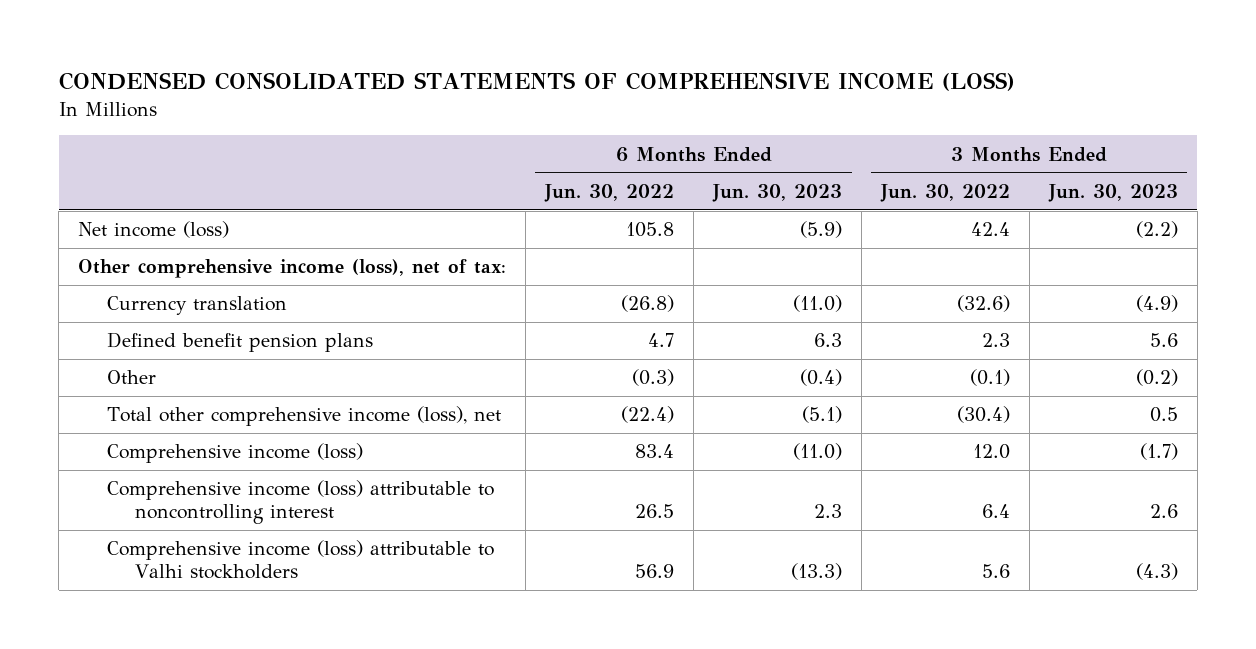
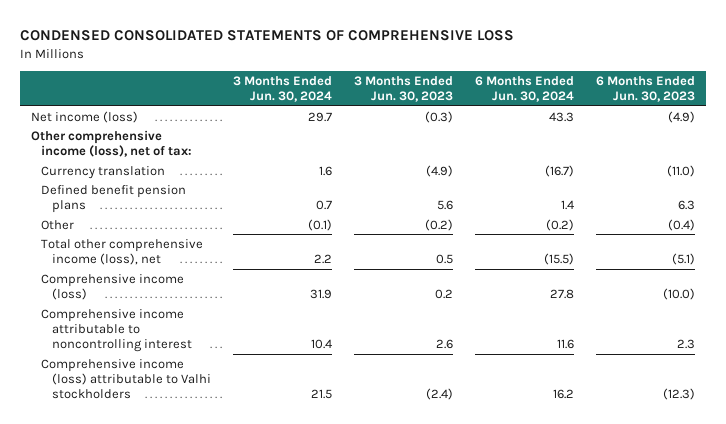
[58,72,1015,92] CONDENSED CONSOLIDATED STATEMENTS OF COMPREHENSIVE INCOME (LOSS) -> [20,30,515,42] CONDENSED CONSOLIDATED STATEMENTS OF COMPREHENSIVE LOSS
[544,184,675,203] Jun. 30, 2022 -> none
[879,184,1010,203] Jun. 30, 2022 -> none
none -> [232,75,332,103] 3 Months Ended Jun. 30, 2024
none -> [474,75,574,103] 6 Months Ended Jun. 30, 2024
[799,221,842,239] (5.9) -> [667,110,695,123] (4.9)
[1135,221,1178,239] (2.2) -> [424,110,453,123] (0.3)
[792,443,842,461] (11.0) -> [662,288,695,301] (10.0)
[1139,443,1178,461] (1.7) -> [434,289,453,300] 0.2
[106,480,494,525] Comprehensive income (loss) attributable to noncontrolling interest -> [41,308,192,353] Comprehensive income attributable to noncontrolling interest
[790,563,842,581] (13.3) -> [662,388,695,401] (12.3)
[1135,563,1178,581] (4.3) -> [425,388,453,401] (2.4)

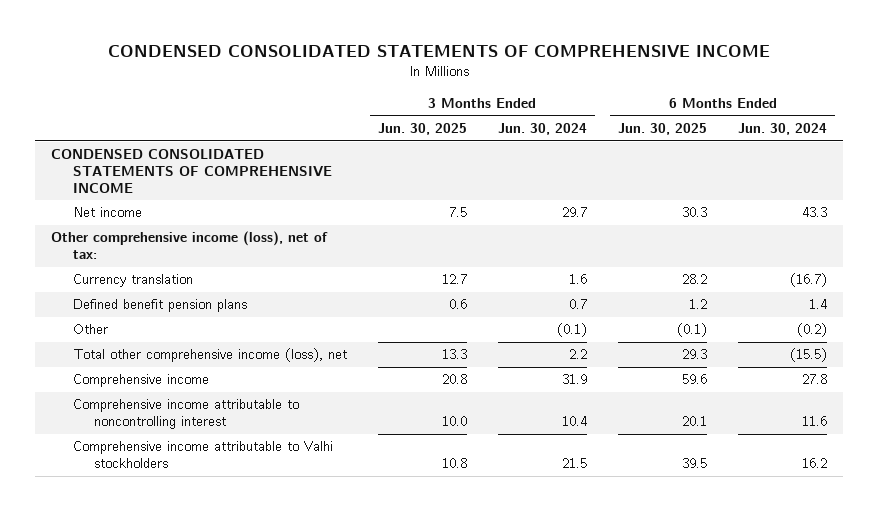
[20,30,515,42] CONDENSED CONSOLIDATED STATEMENTS OF COMPREHENSIVE LOSS -> [108,45,771,58] CONDENSED CONSOLIDATED STATEMENTS OF COMPREHENSIVE INCOME
[353,75,453,103] 3 Months Ended Jun. 30, 2023 -> none
[595,75,695,103] 6 Months Ended Jun. 30, 2023 -> none
none -> [377,122,467,135] Jun. 30, 2025
none -> [618,122,708,135] Jun. 30, 2025
none -> [50,149,332,193] CONDENSED CONSOLIDATED STATEMENTS OF COMPREHENSIVE INCOME
[31,110,139,123] Net income (loss) -> [72,207,142,218] Net income
[41,273,185,301] Comprehensive income (loss) -> [72,374,209,388] Comprehensive income
[41,358,211,400] Comprehensive income (loss) attributable to Valhi stockholders -> [72,441,333,468] Comprehensive income attributable to Valhi stockholders

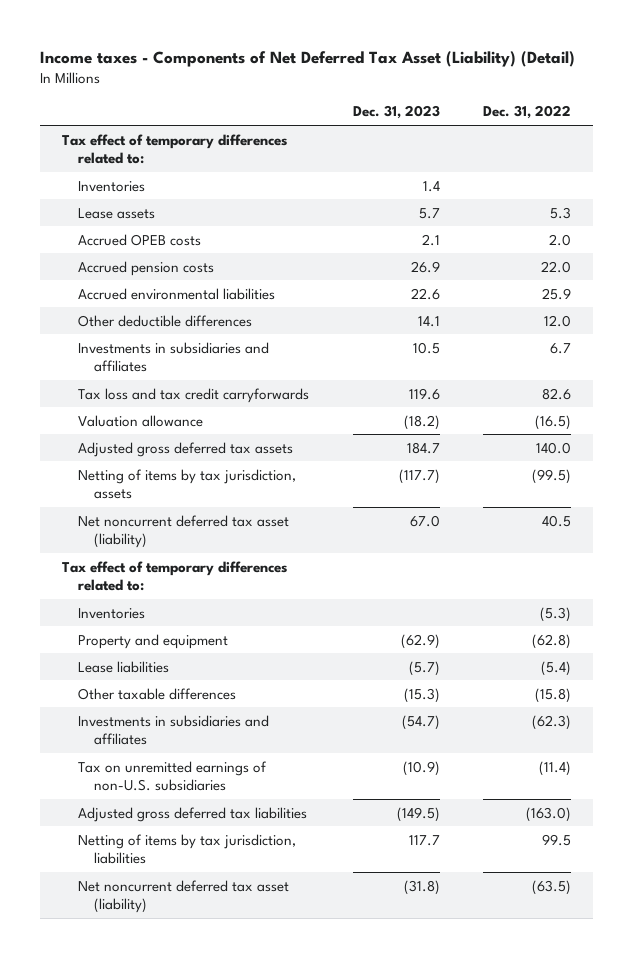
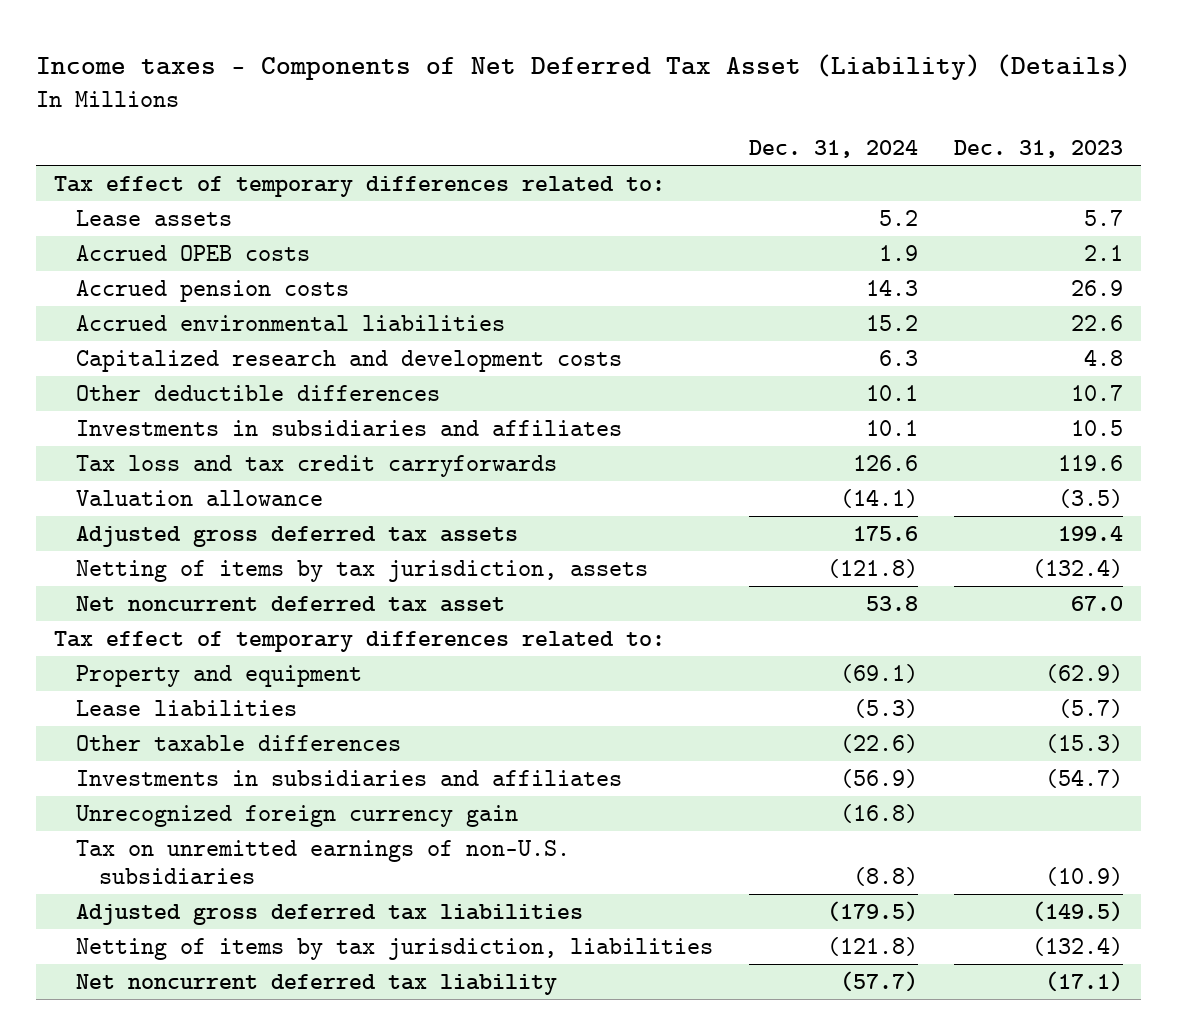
[40,51,576,68] Income taxes - Components of Net Deferred Tax Asset (Liability) (Detail) -> [36,53,1132,80] Income taxes - Components of Net Deferred Tax Asset (Liability) (Details)
[483,105,572,120] Dec. 31, 2022 -> none
none -> [749,140,919,159] Dec. 31, 2024
[77,180,145,192] Inventories -> none
none -> [76,349,623,372] Capitalized research and development costs
[417,315,440,327] 14.1 -> [1071,384,1124,401] 10.7
[403,414,440,430] (18.2) -> [1058,488,1124,508] (3.5)
[406,441,440,454] 184.7 -> [1058,525,1124,541] 199.4
[398,468,440,484] (117.7) -> [1032,558,1124,578] (132.4)
[77,514,289,548] Net noncurrent deferred tax asset (liability) -> [76,595,506,612] Net noncurrent deferred tax asset
[77,607,145,619] Inventories -> none
none -> [76,804,519,827] Unrecognized foreign currency gain
[408,834,440,846] 117.7 -> [1032,936,1124,956] (132.4)
[77,879,289,913] Net noncurrent deferred tax asset (liability) -> [76,973,558,995] Net noncurrent deferred tax liability
[403,879,440,895] (31.8) -> [1045,970,1124,992] (17.1)

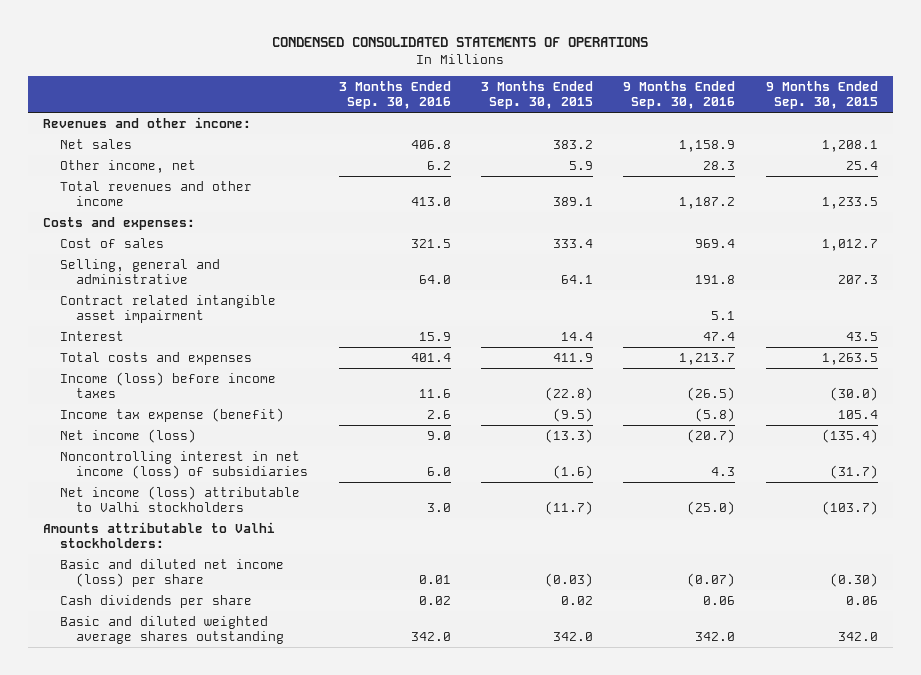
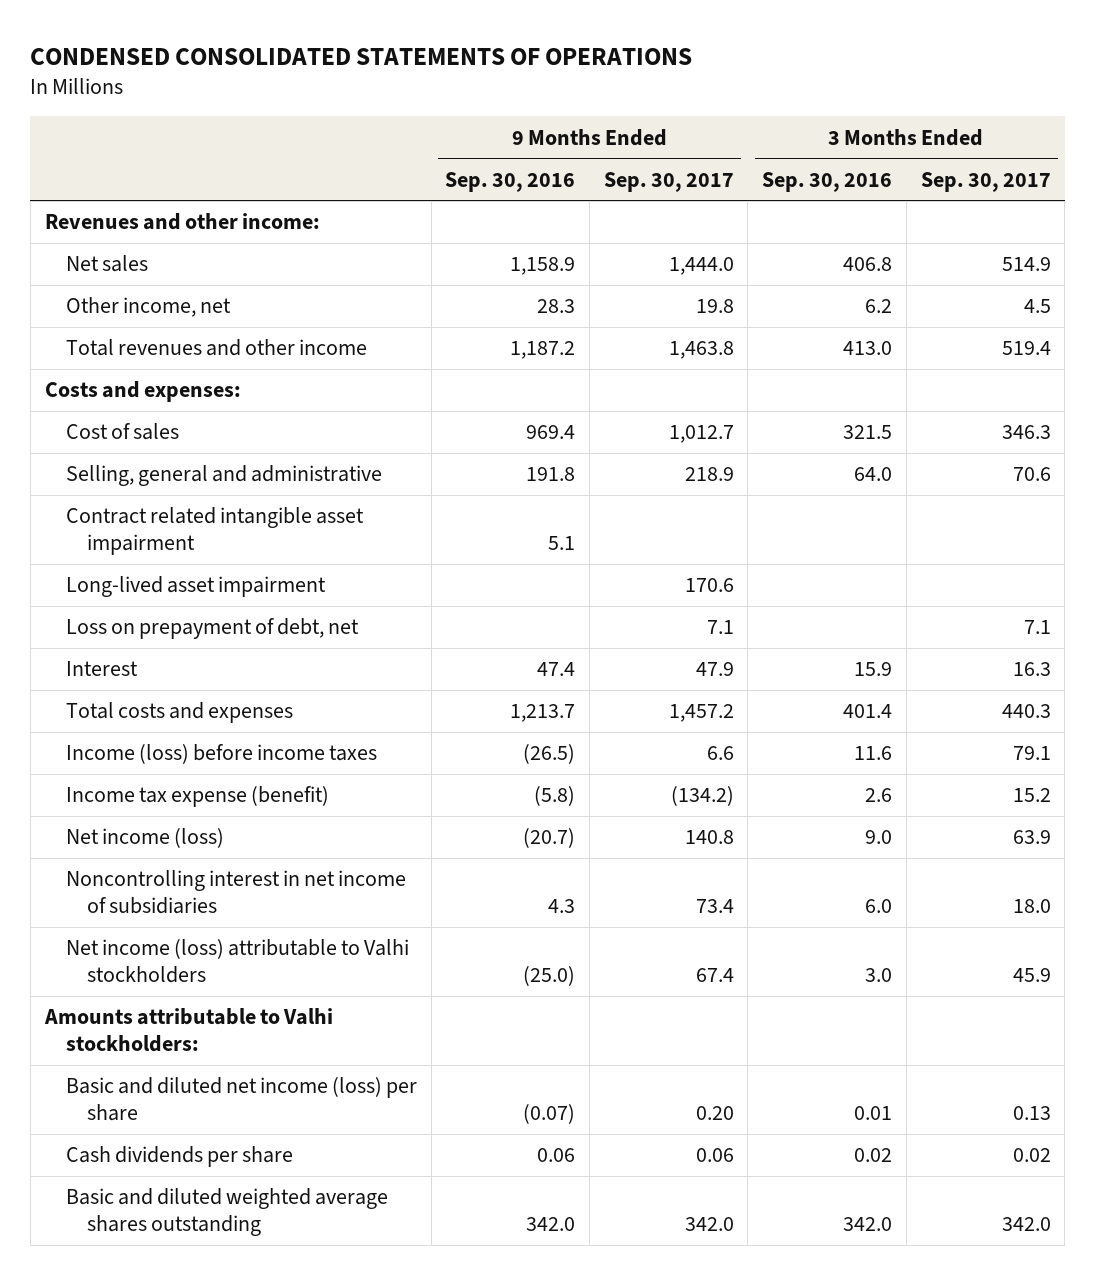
[480,81,593,110] 3 Months Ended Sep. 30, 2015 -> none
[765,81,878,110] 9 Months Ended Sep. 30, 2015 -> none
none -> [603,171,734,192] Sep. 30, 2017
none -> [920,171,1051,192] Sep. 30, 2017
none -> [65,576,326,598] Long-lived asset impairment
none -> [65,618,359,640] Loss on prepayment of debt, net
[59,450,309,480] Noncontrolling interest in net income (loss) of subsidiaries -> [65,870,406,915] Noncontrolling interest in net income of subsidiaries

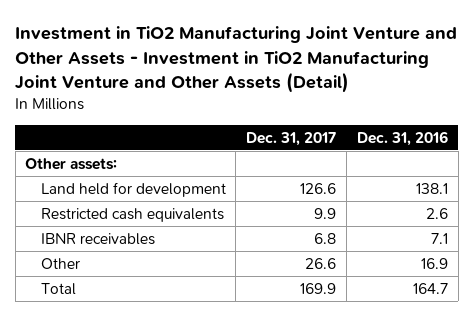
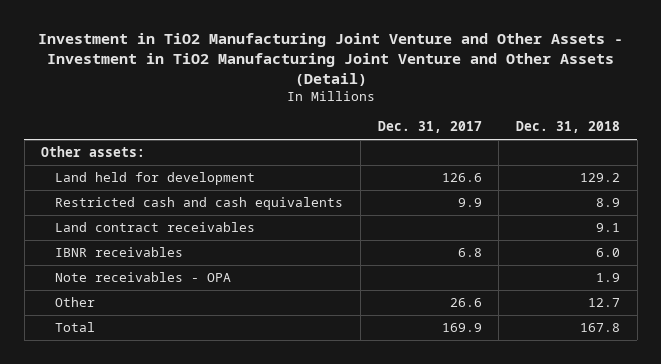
[357,130,449,146] Dec. 31, 2016 -> none
none -> [515,121,620,134] Dec. 31, 2018
[40,207,224,222] Restricted cash equivalents -> [55,197,344,211] Restricted cash and cash equivalents
none -> [55,222,256,233] Land contract receivables
none -> [55,272,232,283] Note receivables - OPA

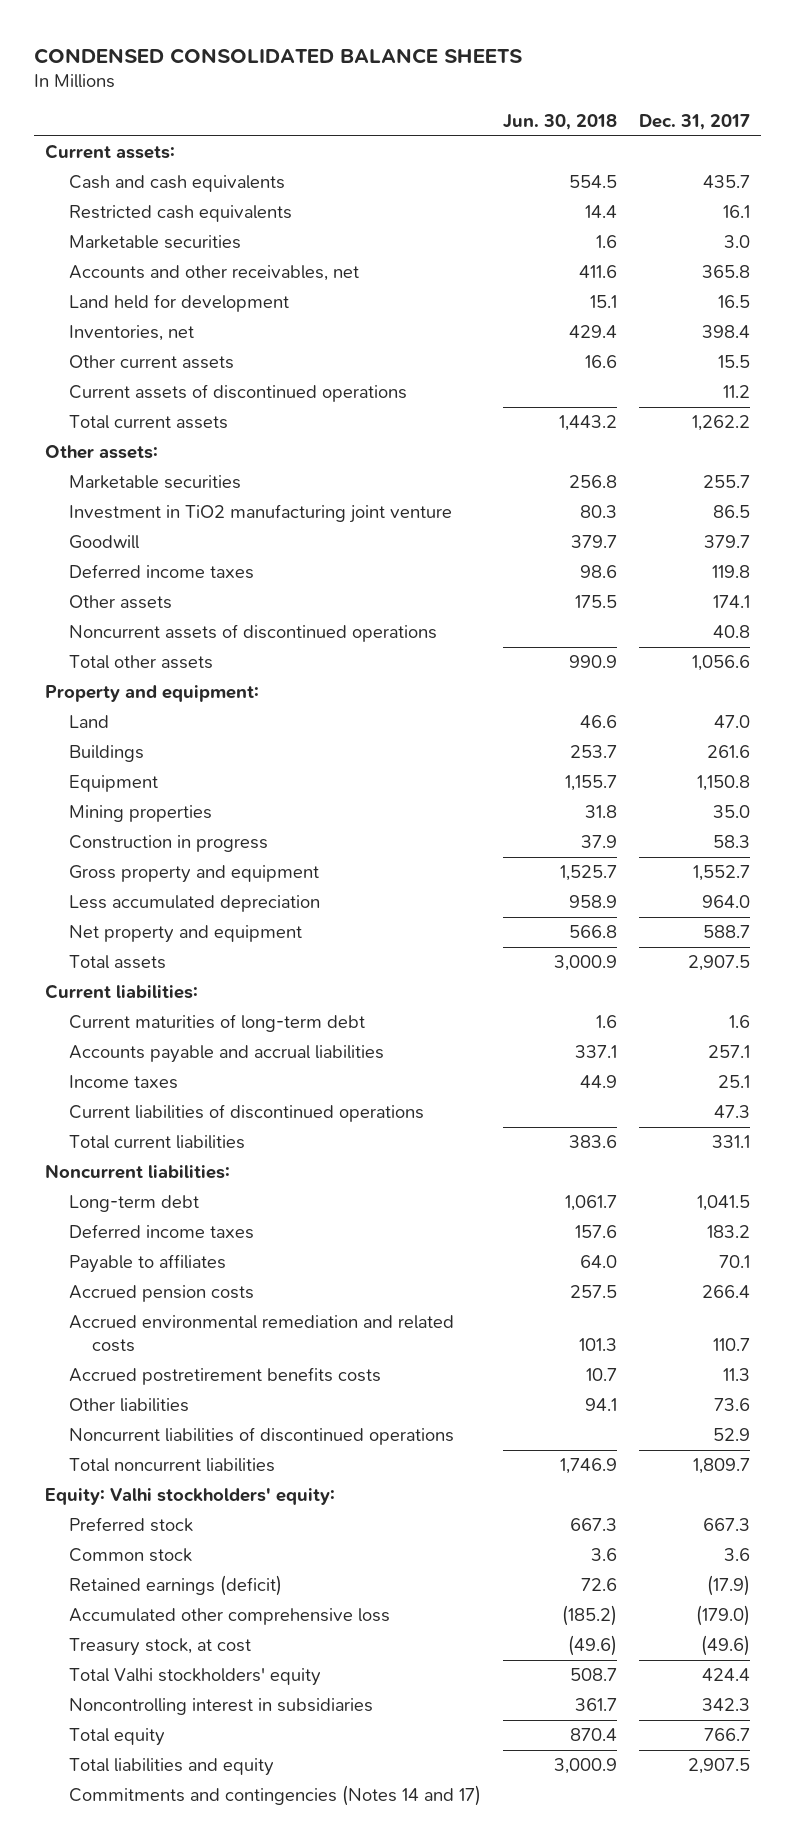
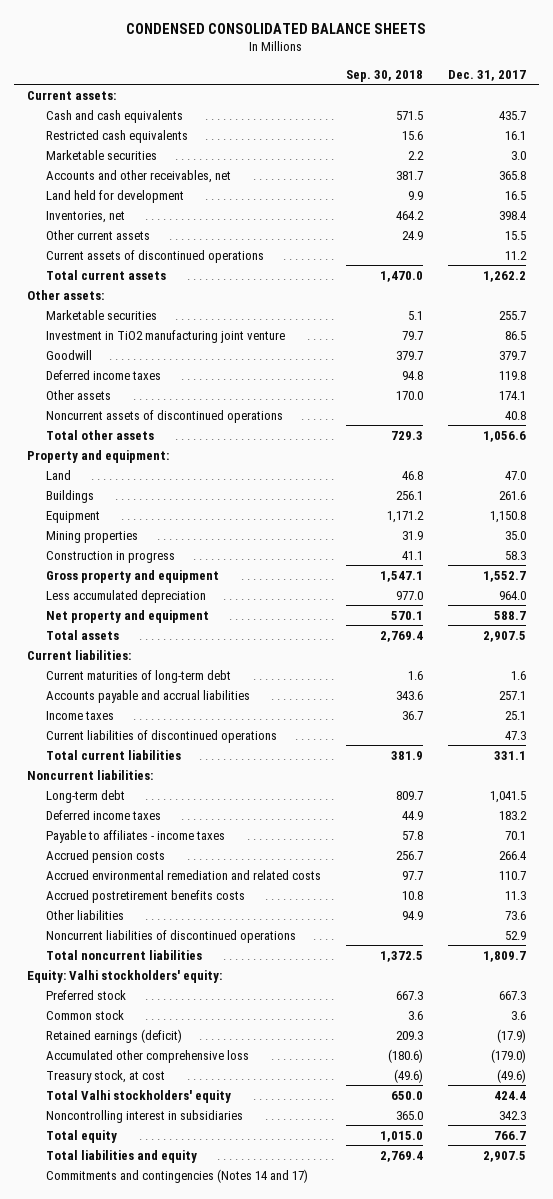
[502,113,617,130] Jun. 30, 2018 -> none
none -> [346,69,424,82] Sep. 30, 2018
[68,1254,226,1274] Payable to affiliates -> [46,829,226,843] Payable to affiliates - income taxes

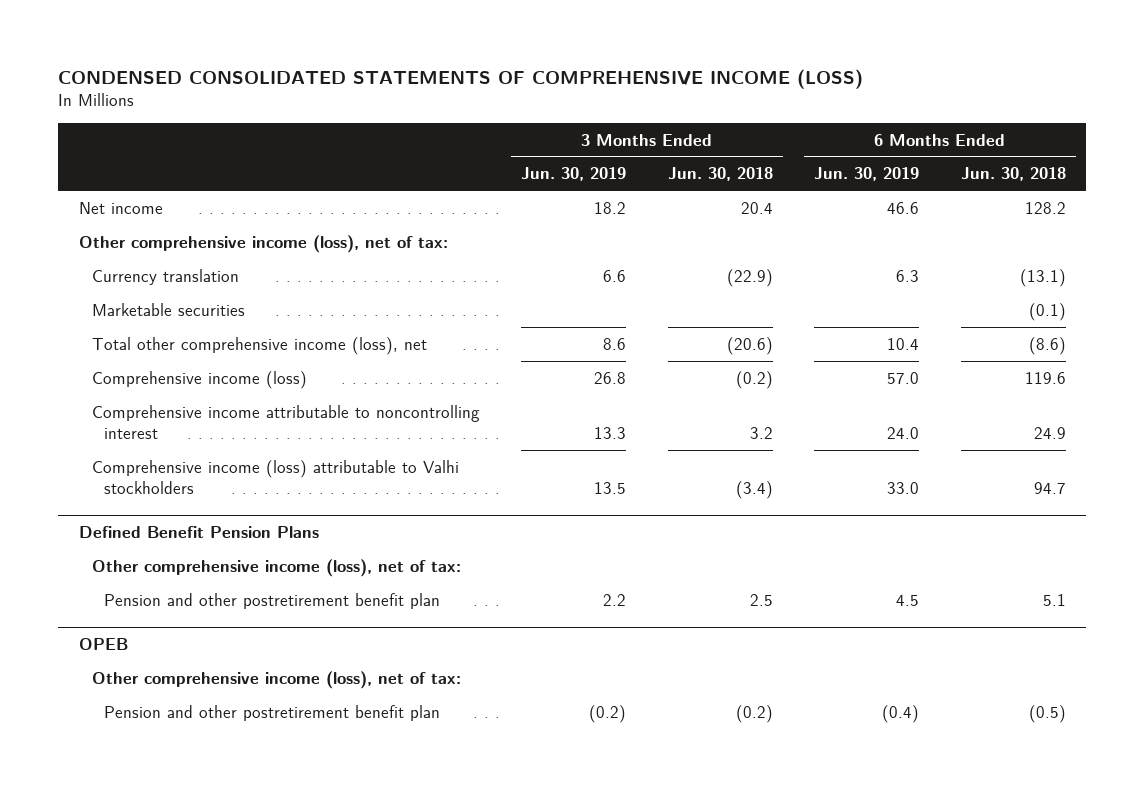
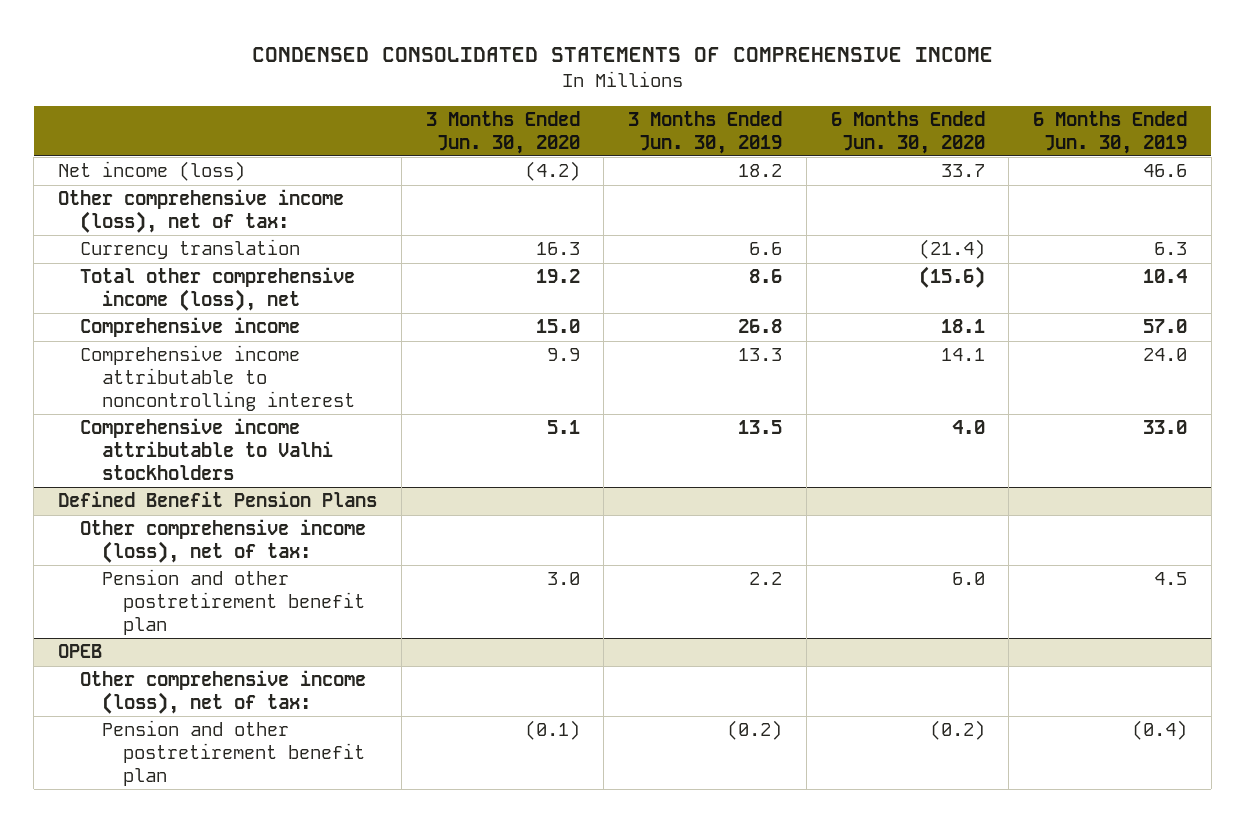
[57,68,863,89] CONDENSED CONSOLIDATED STATEMENTS OF COMPREHENSIVE INCOME (LOSS) -> [251,47,993,63] CONDENSED CONSOLIDATED STATEMENTS OF COMPREHENSIVE INCOME
[667,167,773,182] Jun. 30, 2018 -> none
[960,167,1066,182] Jun. 30, 2018 -> none
none -> [425,110,580,154] 3 Months Ended Jun. 30, 2020
none -> [830,110,985,154] 6 Months Ended Jun. 30, 2020
[78,201,163,214] Net income -> [58,161,246,182] Net income (loss)
[91,302,245,316] Marketable securities -> none
[91,370,307,389] Comprehensive income (loss) -> [79,317,300,338] Comprehensive income
[91,459,459,495] Comprehensive income (loss) attributable to Valhi stockholders -> [79,418,333,480] Comprehensive income attributable to Valhi stockholders

